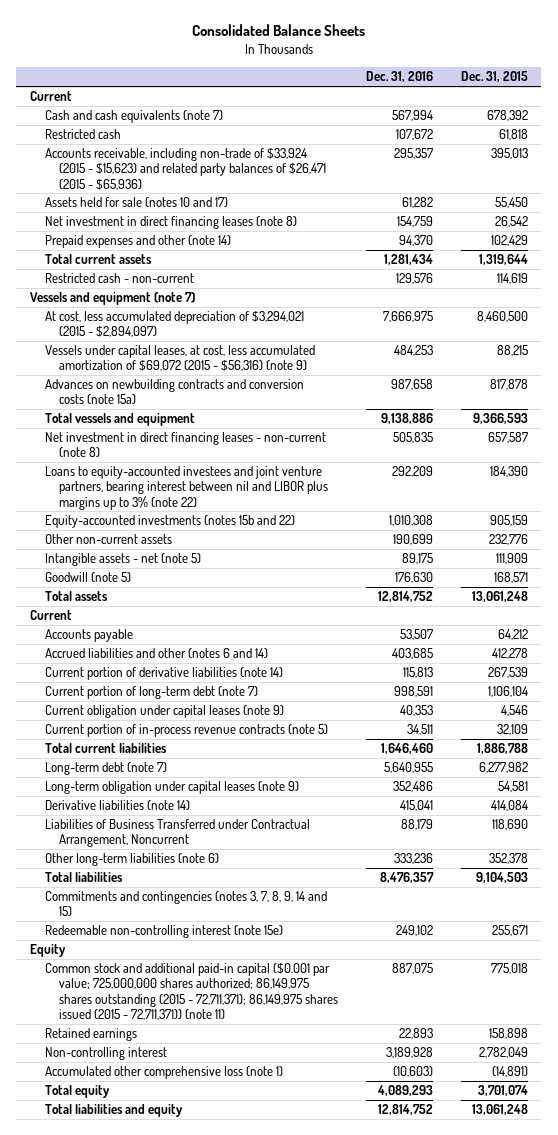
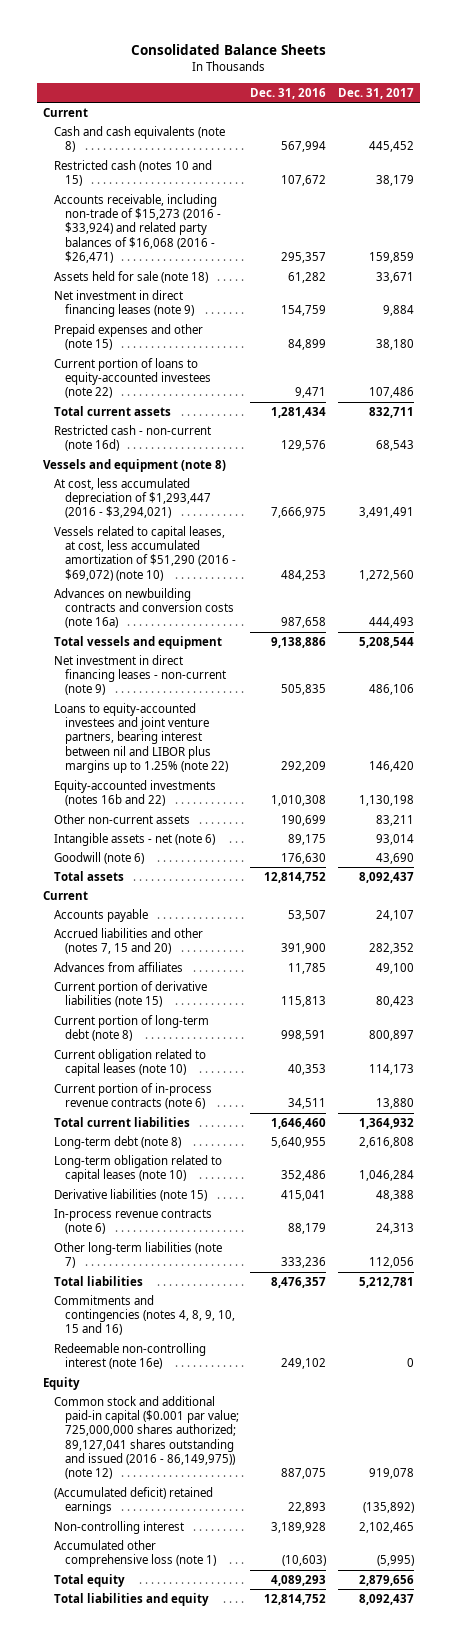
[460,71,528,83] Dec. 31, 2015 -> none
none -> [338,87,415,99] Dec. 31, 2017
[44,110,223,124] Cash and cash equivalents (note 7) -> [53,125,225,153] Cash and cash equivalents (note 8)
[44,129,121,140] Restricted cash -> [53,159,212,187] Restricted cash (notes 10 and 15)
[44,148,327,190] Accounts receivable, including non-trade of $33,924 (2015 - $15,623) and related party balances of $26,471 (2015 - $65,936) -> [53,193,221,264] Accounts receivable, including non-trade of $15,273 (2016 - $33,924) and related party balances of $16,068 (2016 - $26,471)
[44,197,228,208] Assets held for sale (notes 10 and 17) -> [53,270,208,283] Assets held for sale (note 18)
[44,216,297,230] Net investment in direct financing leases (note 8) -> [53,289,194,318] Net investment in direct financing leases (note 9)
[44,235,231,249] Prepaid expenses and other (note 14) -> [53,323,203,351] Prepaid expenses and other (note 15)
[399,235,434,247] 94,370 -> [288,339,327,351] 84,899
none -> [53,357,211,399] Current portion of loans to equity-accounted investees (note 22)
[44,273,194,284] Restricted cash - non-current -> [53,424,211,452] Restricted cash - non-current (note 16d)
[29,292,195,306] Vessels and equipment (note 7) -> [43,458,227,472] Vessels and equipment (note 8)
[44,311,304,338] At cost, less accumulated depreciation of $3,294,021 (2015 - $2,894,097) -> [53,477,211,519] At cost, less accumulated depreciation of $1,293,447 (2016 - $3,294,021)
[44,345,315,372] Vessels under capital leases, at cost, less accumulated amortization of $69,072 (2015 - $56,316) (note 9) -> [53,525,236,581] Vessels related to capital leases, at cost, less accumulated amortization of $51,290 (2016 - $69,072) (note 10)
[44,379,304,405] Advances on newbuilding contracts and conversion costs (note 15a) -> [53,587,234,629] Advances on newbuilding contracts and conversion costs (note 16a)
[44,432,326,458] Net investment in direct financing leases - non-current (note 8) -> [53,654,226,696] Net investment in direct financing leases - non-current (note 9)
[44,466,329,510] Loans to equity-accounted investees and joint venture partners, bearing interest between nil and LIBOR plus margins up to 3% (note 22) -> [53,702,228,774] Loans to equity-accounted investees and joint venture partners, bearing interest between nil and LIBOR plus margins up to 1.25% (note 22)
[44,515,295,529] Equity-accounted investments (notes 15b and 22) -> [53,779,216,807] Equity-accounted investments (notes 16b and 22)
[44,553,201,567] Intangible assets - net (note 5) -> [53,832,215,846] Intangible assets - net (note 6)
[44,572,131,583] Goodwill (note 5) -> [53,851,144,864] Goodwill (note 6)
[44,648,268,659] Accrued liabilities and other (notes 6 and 14) -> [53,927,203,955] Accrued liabilities and other (notes 7, 15 and 20)
[392,648,434,660] 403,685 -> [281,943,327,955] 391,900
none -> [53,961,183,972] Advances from affiliates
[44,667,283,681] Current portion of derivative liabilities (note 14) -> [53,980,207,1008] Current portion of derivative liabilities (note 15)
[44,686,258,700] Current portion of long-term debt (note 7) -> [53,1014,209,1042] Current portion of long-term debt (note 8)
[44,705,284,719] Current obligation under capital leases (note 9) -> [53,1048,206,1077] Current obligation related to capital leases (note 10)
[44,724,328,738] Current portion of in-process revenue contracts (note 5) -> [53,1082,212,1110] Current portion of in-process revenue contracts (note 6)
[44,762,167,776] Long-term debt (note 7) -> [53,1135,181,1149] Long-term debt (note 8)
[44,781,299,795] Long-term obligation under capital leases (note 9) -> [53,1154,222,1183] Long-term obligation related to capital leases (note 10)
[44,800,190,811] Derivative liabilities (note 14) -> [53,1188,207,1201] Derivative liabilities (note 15)
[44,819,310,848] Liabilities of Business Transferred under Contractual Arrangement, Noncurrent -> [53,1208,212,1235] In-process revenue contracts (note 6)
[44,853,219,867] Other long-term liabilities (note 6) -> [53,1241,222,1269] Other long-term liabilities (note 7)
[44,891,327,917] Commitments and contingencies (notes 3, 7, 8, 9, 14 and 15) -> [53,1294,235,1336] Commitments and contingencies (notes 4, 8, 9, 10, 15 and 16)
[44,925,283,939] Redeemable non-controlling interest (note 15e) -> [53,1342,206,1370] Redeemable non-controlling interest (note 16e)
[44,963,339,1020] Common stock and additional paid-in capital ($0.001 par value; 725,000,000 shares authorized; 86,149,975 shares outstanding (2015 - 72,711,371); 86,149,975 shares issued (2015 - 72,711,371)) (note 11) -> [53,1395,239,1480] Common stock and additional paid-in capital ($0.001 par value; 725,000,000 shares authorized; 89,127,041 shares outstanding and issued (2016 - 86,149,975)) (note 12)
[44,1028,137,1042] Retained earnings -> [53,1486,213,1515] (Accumulated deficit) retained earnings

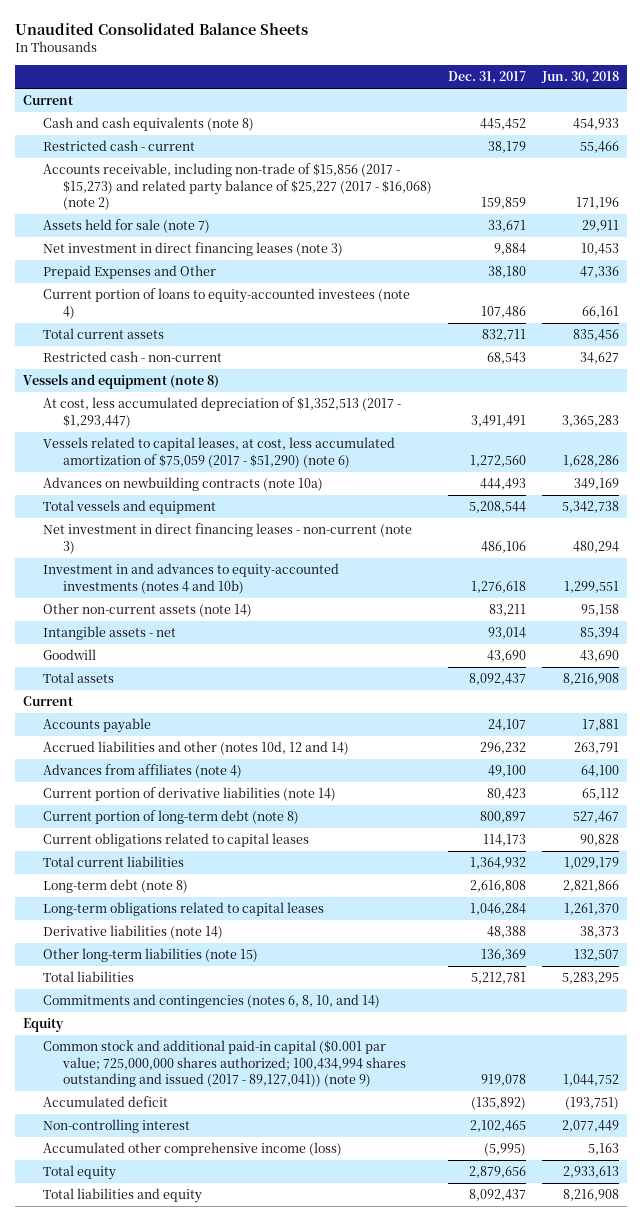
[130,44,326,56] Consolidated Balance Sheets -> [15,23,309,36] Unaudited Consolidated Balance Sheets
[250,87,327,99] Dec. 31, 2016 -> none
none -> [540,71,619,85] Jun. 30, 2018
[53,159,212,187] Restricted cash (notes 10 and 15) -> [43,140,196,152] Restricted cash - current
[53,193,221,264] Accounts receivable, including non-trade of $15,273 (2016 - $33,924) and related party balances of $16,068 (2016 - $26,471) -> [43,163,432,211] Accounts receivable, including non-trade of $15,856 (2017 - $15,273) and related party balance of $25,227 (2017 - $16,068) (note 2)
[53,270,208,283] Assets held for sale (note 18) -> [43,219,211,234] Assets held for sale (note 7)
[53,289,194,318] Net investment in direct financing leases (note 9) -> [43,242,344,257] Net investment in direct financing leases (note 3)
[53,323,203,351] Prepaid expenses and other (note 15) -> [43,265,217,280] Prepaid Expenses and Other
[53,357,211,399] Current portion of loans to equity-accounted investees (note 22) -> [43,288,411,319] Current portion of loans to equity-accounted investees (note 4)
[53,424,211,452] Restricted cash - non-current (note 16d) -> [43,351,223,363] Restricted cash - non-current
[53,477,211,519] At cost, less accumulated depreciation of $1,293,447 (2016 - $3,294,021) -> [43,397,402,428] At cost, less accumulated depreciation of $1,352,513 (2017 - $1,293,447)
[53,525,236,581] Vessels related to capital leases, at cost, less accumulated amortization of $51,290 (2016 - $69,072) (note 10) -> [43,437,396,468] Vessels related to capital leases, at cost, less accumulated amortization of $75,059 (2017 - $51,290) (note 6)
[53,587,234,629] Advances on newbuilding contracts and conversion costs (note 16a) -> [43,477,324,492] Advances on newbuilding contracts (note 10a)
[53,702,228,774] Loans to equity-accounted investees and joint venture partners, bearing interest between nil and LIBOR plus margins up to 1.25% (note 22) -> none
[53,779,216,807] Equity-accounted investments (notes 16b and 22) -> none
[53,654,226,696] Net investment in direct financing leases - non-current (note 9) -> [43,523,413,554] Net investment in direct financing leases - non-current (note 3)
none -> [43,563,340,594] Investment in and advances to equity-accounted investments (notes 4 and 10b)
[53,813,190,824] Other non-current assets -> [43,603,253,618] Other non-current assets (note 14)
[53,832,215,846] Intangible assets - net (note 6) -> [43,626,177,641] Intangible assets - net
[53,851,144,864] Goodwill (note 6) -> [43,649,97,661] Goodwill
[53,927,203,955] Accrued liabilities and other (notes 7, 15 and 20) -> [43,741,350,756] Accrued liabilities and other (notes 10d, 12 and 14)
[369,943,415,955] 282,352 -> [479,742,526,755] 296,232
[53,961,183,972] Advances from affiliates -> [43,764,243,779] Advances from affiliates (note 4)
[53,980,207,1008] Current portion of derivative liabilities (note 15) -> [43,787,337,802] Current portion of derivative liabilities (note 14)
[53,1082,212,1110] Current portion of in-process revenue contracts (note 6) -> none
[53,1048,206,1077] Current obligation related to capital leases (note 10) -> [43,833,310,848] Current obligations related to capital leases
[53,1208,212,1235] In-process revenue contracts (note 6) -> none
[53,1154,222,1183] Long-term obligation related to capital leases (note 10) -> [43,902,325,917] Long-term obligations related to capital leases
[53,1188,207,1201] Derivative liabilities (note 15) -> [43,925,224,940] Derivative liabilities (note 14)
[53,1241,222,1269] Other long-term liabilities (note 7) -> [43,948,259,963] Other long-term liabilities (note 15)
[369,1257,415,1269] 112,056 -> [480,949,526,962] 136,369
[53,1342,206,1370] Redeemable non-controlling interest (note 16e) -> none
[53,1294,235,1336] Commitments and contingencies (notes 4, 8, 9, 10, 15 and 16) -> [43,994,381,1009] Commitments and contingencies (notes 6, 8, 10, and 14)
[53,1395,239,1480] Common stock and additional paid-in capital ($0.001 par value; 725,000,000 shares authorized; 89,127,041 shares outstanding and issued (2016 - 86,149,975)) (note 12) -> [43,1040,406,1088] Common stock and additional paid-in capital ($0.001 par value; 725,000,000 shares authorized; 100,434,994 shares outstanding and issued (2017 - 89,127,041)) (note 9)
[53,1486,213,1515] (Accumulated deficit) retained earnings -> [43,1096,169,1108] Accumulated deficit
[53,1539,216,1568] Accumulated other comprehensive loss (note 1) -> [43,1142,343,1157] Accumulated other comprehensive income (loss)

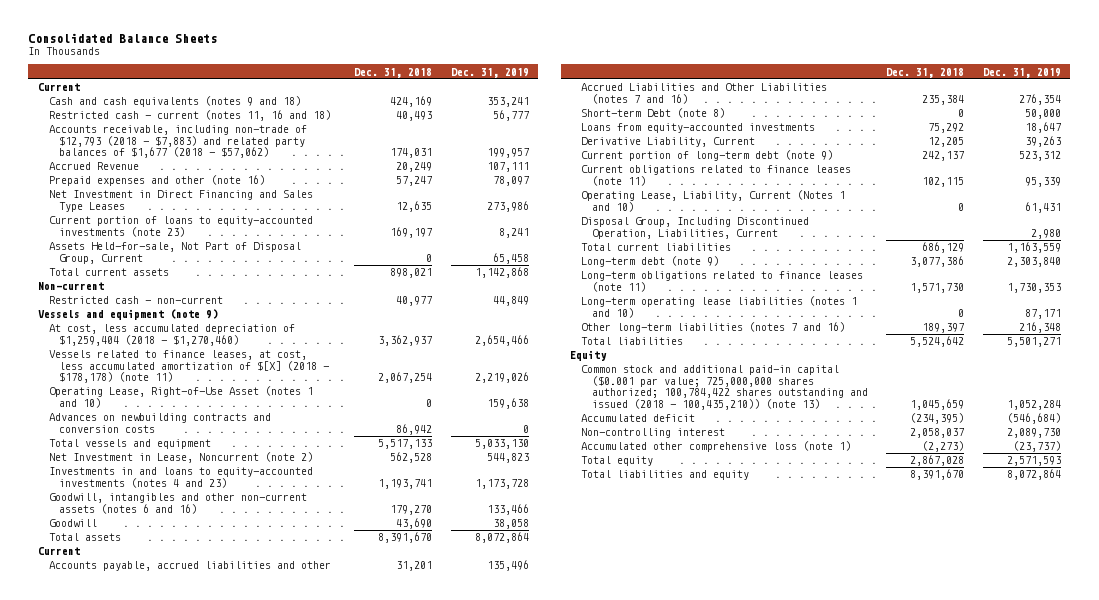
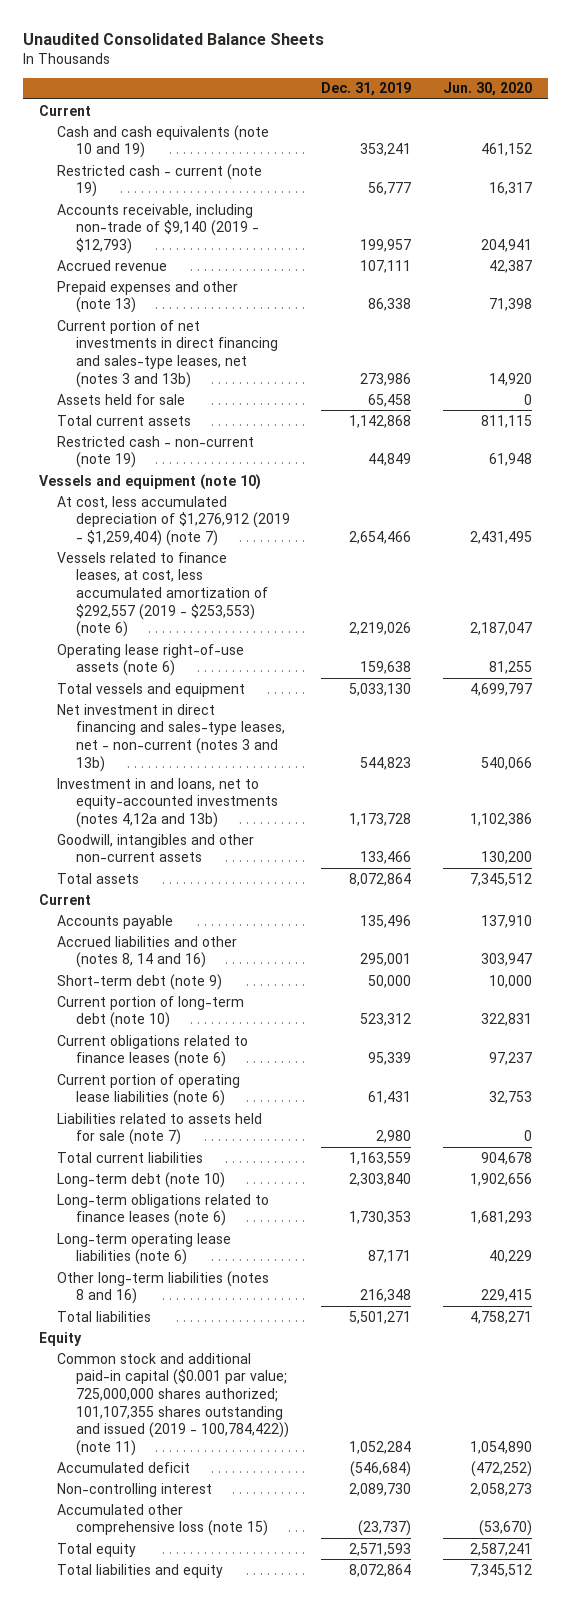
[28,32,218,43] Consolidated Balance Sheets -> [23,32,325,45] Unaudited Consolidated Balance Sheets
[353,67,432,78] Dec. 31, 2018 -> none
none -> [442,82,532,97] Jun. 30, 2020
[48,216,313,237] Current portion of loans to equity-accounted investments (note 23) -> none
[48,96,301,108] Cash and cash equivalents (notes 9 and 18) -> [57,124,270,159] Cash and cash equivalents (note 10 and 19)
[48,110,331,122] Restricted cash - current (notes 11, 16 and 18) -> [57,163,263,198] Restricted cash - current (note 19)
[48,125,307,159] Accounts receivable, including non-trade of $12,793 (2018 - $7,883) and related party balances of $1,677 (2018 - $57,062) -> [57,203,259,254] Accounts receivable, including non-trade of $9,140 (2019 - $12,793)
[48,162,139,171] Accrued Revenue -> [57,259,168,271] Accrued revenue
[48,175,265,187] Prepaid expenses and other (note 16) -> [57,280,239,314] Prepaid expenses and other (note 13)
[492,176,529,187] 78,097 -> [368,298,412,312] 86,338
[48,190,313,212] Net Investment in Direct Financing and Sales Type Leases -> [57,319,278,388] Current portion of net investments in direct financing and sales-type leases, net (notes 3 and 13b)
[48,242,301,264] Assets Held-for-sale, Not Part of Disposal Group, Current -> [57,393,186,405] Assets held for sale
[37,282,104,291] Non-current -> none
[48,413,271,433] Advances on newbuilding contracts and conversion costs -> none
[48,296,223,305] Restricted cash - non-current -> [57,435,255,469] Restricted cash - non-current (note 19)
[37,309,218,321] Vessels and equipment (note 9) -> [38,473,261,490] Vessels and equipment (note 10)
[48,324,295,346] At cost, less accumulated depreciation of $1,259,404 (2018 - $1,270,460) -> [57,495,290,546] At cost, less accumulated depreciation of $1,276,912 (2019 - $1,259,404) (note 7)
[48,350,330,384] Vessels related to finance leases, at cost, less accumulated amortization of $[X] (2018 - $178,178) (note 11) -> [57,551,268,638] Vessels related to finance leases, at cost, less accumulated amortization of $292,557 (2019 - $253,553) (note 6)
[48,386,313,408] Operating Lease, Right-of-Use Asset (notes 1 and 10) -> [57,643,245,677] Operating lease right-of-use assets (note 6)
[48,519,97,528] Goodwill -> none
[48,452,313,464] Net Investment in Lease, Noncurrent (note 2) -> [57,703,285,772] Net investment in direct financing and sales-type leases, net - non-current (notes 3 and 13b)
[48,467,313,488] Investments in and loans to equity-accounted investments (notes 4 and 23) -> [57,777,278,828] Investment in and loans, net to equity-accounted investments (notes 4,12a and 13b)
[48,493,307,514] Goodwill, intangibles and other non-current assets (notes 6 and 16) -> [57,833,255,863] Goodwill, intangibles and other non-current assets
[581,123,816,134] Loans from equity-accounted investments -> none
[581,137,756,148] Derivative Liability, Current -> none
[48,561,331,572] Accounts payable, accrued liabilities and other -> [57,914,174,929] Accounts payable
[581,83,828,104] Accrued Liabilities and Other Liabilities (notes 7 and 16) -> [57,935,238,969] Accrued liabilities and other (notes 8, 14 and 16)
[1019,93,1062,105] 276,354 -> [360,953,412,967] 295,001
[581,108,726,119] Short-term Debt (note 8) -> [57,973,223,990] Short-term debt (note 9)
[581,150,834,162] Current portion of long-term debt (note 9) -> [57,995,245,1029] Current portion of long-term debt (note 10)
[581,165,852,186] Current obligations related to finance leases (note 11) -> [57,1034,249,1068] Current obligations related to finance leases (note 6)
[581,190,846,212] Operating Lease, Liability, Current (Notes 1 and 10) -> [57,1073,241,1107] Current portion of operating lease liabilities (note 6)
[581,217,810,239] Disposal Group, Including Discontinued Operation, Liabilities, Current -> [57,1112,263,1146] Liabilities related to assets held for sale (note 7)
[581,256,720,268] Long-term debt (note 9) -> [57,1171,226,1188] Long-term debt (note 10)
[581,271,864,292] Long-term obligations related to finance leases (note 11) -> [57,1193,270,1227] Long-term obligations related to finance leases (note 6)
[581,296,858,318] Long-term operating lease liabilities (notes 1 and 10) -> [57,1232,232,1266] Long-term operating lease liabilities (note 6)
[581,322,846,334] Other long-term liabilities (notes 7 and 16) -> [57,1270,270,1305] Other long-term liabilities (notes 8 and 16)
[581,365,868,410] Common stock and additional paid-in capital ($0.001 par value; 725,000,000 shares authorized; 100,784,422 shares outstanding and issued (2018 - 100,435,210)) (note 13) -> [57,1352,289,1456] Common stock and additional paid-in capital ($0.001 par value; 725,000,000 shares authorized; 101,107,355 shares outstanding and issued (2019 - 100,784,422)) (note 11)
[581,441,852,453] Accumulated other comprehensive loss (note 1) -> [57,1503,268,1537] Accumulated other comprehensive loss (note 15)

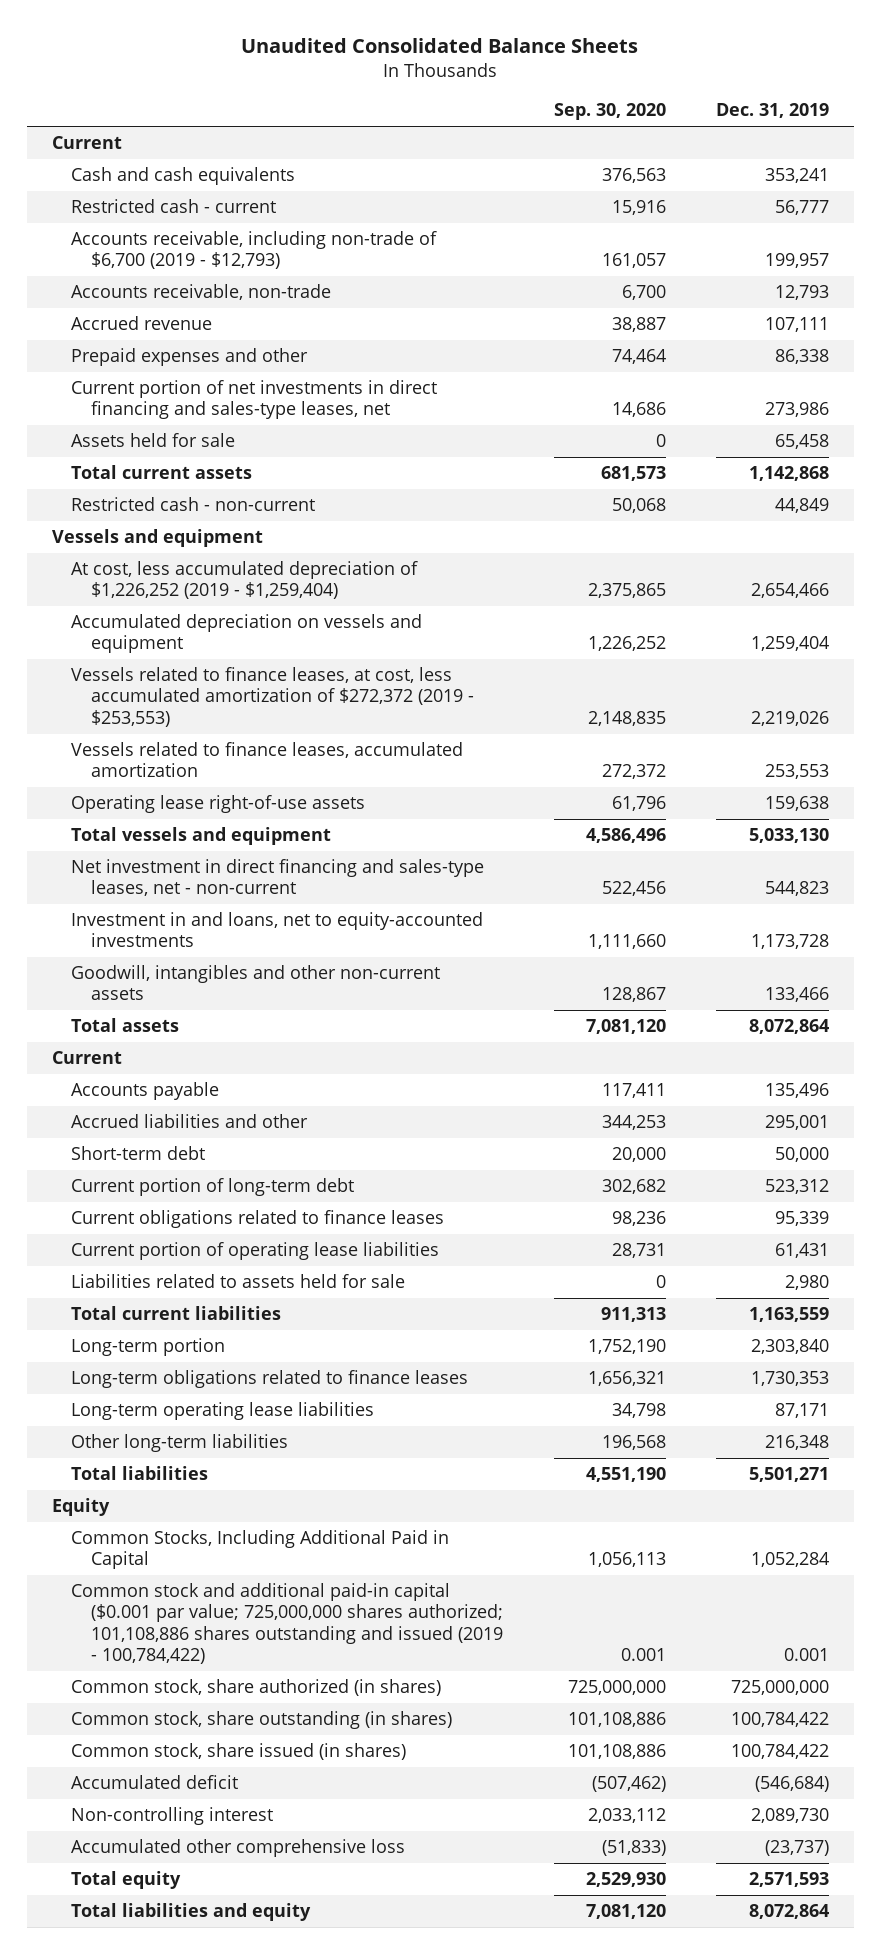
[442,82,532,97] Jun. 30, 2020 -> none
none -> [553,103,666,121] Sep. 30, 2020
[57,124,270,159] Cash and cash equivalents (note 10 and 19) -> [71,167,296,186] Cash and cash equivalents
[57,163,263,198] Restricted cash - current (note 19) -> [71,199,277,214] Restricted cash - current
[57,203,259,254] Accounts receivable, including non-trade of $9,140 (2019 - $12,793) -> [71,231,438,270] Accounts receivable, including non-trade of $6,700 (2019 - $12,793)
none -> [71,284,332,301] Accounts receivable, non-trade
[57,280,239,314] Prepaid expenses and other (note 13) -> [71,348,309,367] Prepaid expenses and other
[57,319,278,388] Current portion of net investments in direct financing and sales-type leases, net (notes 3 and 13b) -> [71,380,438,420] Current portion of net investments in direct financing and sales-type leases, net
[57,435,255,469] Restricted cash - non-current (note 19) -> [71,497,316,512] Restricted cash - non-current
[38,473,261,490] Vessels and equipment (note 10) -> [51,529,263,548] Vessels and equipment
[57,495,290,546] At cost, less accumulated depreciation of $1,276,912 (2019 - $1,259,404) (note 7) -> [71,561,419,600] At cost, less accumulated depreciation of $1,226,252 (2019 - $1,259,404)
none -> [71,614,423,654] Accumulated depreciation on vessels and equipment
[57,551,268,638] Vessels related to finance leases, at cost, less accumulated amortization of $292,557 (2019 - $253,553) (note 6) -> [71,667,475,727] Vessels related to finance leases, at cost, less accumulated amortization of $272,372 (2019 - $253,553)
none -> [71,742,464,778] Vessels related to finance leases, accumulated amortization
[57,643,245,677] Operating lease right-of-use assets (note 6) -> [71,795,366,814] Operating lease right-of-use assets
[57,703,285,772] Net investment in direct financing and sales-type leases, net - non-current (notes 3 and 13b) -> [71,859,485,897] Net investment in direct financing and sales-type leases, net - non-current
[57,777,278,828] Investment in and loans, net to equity-accounted investments (notes 4,12a and 13b) -> [71,912,484,948] Investment in and loans, net to equity-accounted investments
[57,935,238,969] Accrued liabilities and other (notes 8, 14 and 16) -> [71,1114,309,1129] Accrued liabilities and other
[57,973,223,990] Short-term debt (note 9) -> [71,1146,206,1161] Short-term debt
[57,995,245,1029] Current portion of long-term debt (note 10) -> [71,1178,355,1197] Current portion of long-term debt
[57,1034,249,1068] Current obligations related to finance leases (note 6) -> [71,1210,445,1229] Current obligations related to finance leases
[57,1073,241,1107] Current portion of operating lease liabilities (note 6) -> [71,1242,440,1261] Current portion of operating lease liabilities
[57,1112,263,1146] Liabilities related to assets held for sale (note 7) -> [71,1274,406,1289] Liabilities related to assets held for sale
[57,1171,226,1188] Long-term debt (note 10) -> [71,1338,226,1357] Long-term portion
[57,1193,270,1227] Long-term obligations related to finance leases (note 6) -> [71,1370,469,1389] Long-term obligations related to finance leases
[57,1232,232,1266] Long-term operating lease liabilities (note 6) -> [71,1402,375,1421] Long-term operating lease liabilities
[57,1270,270,1305] Other long-term liabilities (notes 8 and 16) -> [71,1434,289,1453] Other long-term liabilities
[57,1352,289,1456] Common stock and additional paid-in capital ($0.001 par value; 725,000,000 shares authorized; 101,107,355 shares outstanding and issued (2019 - 100,784,422)) (note 11) -> [71,1530,450,1570] Common Stocks, Including Additional Paid in Capital
none -> [71,1583,504,1664] Common stock and additional paid-in capital ($0.001 par value; 725,000,000 shares authorized; 101,108,886 shares outstanding and issued (2019 - 100,784,422)
none -> [71,1679,442,1697] Common stock, share authorized (in shares)
none -> [71,1711,453,1730] Common stock, share outstanding (in shares)
none -> [71,1743,407,1761] Common stock, share issued (in shares)
[57,1503,268,1537] Accumulated other comprehensive loss (note 15) -> [71,1839,406,1858] Accumulated other comprehensive loss

